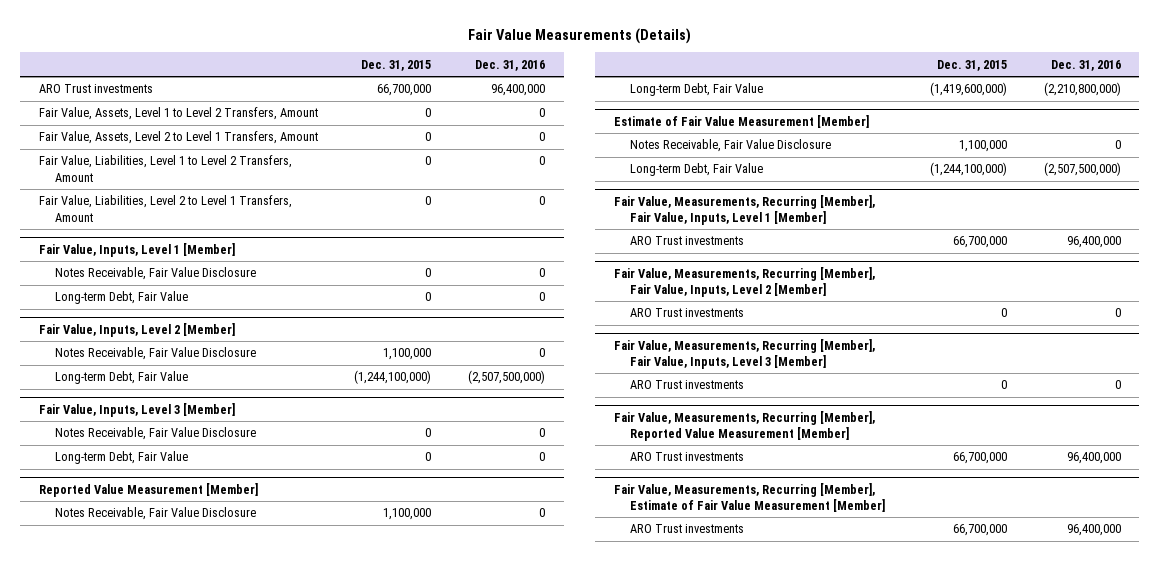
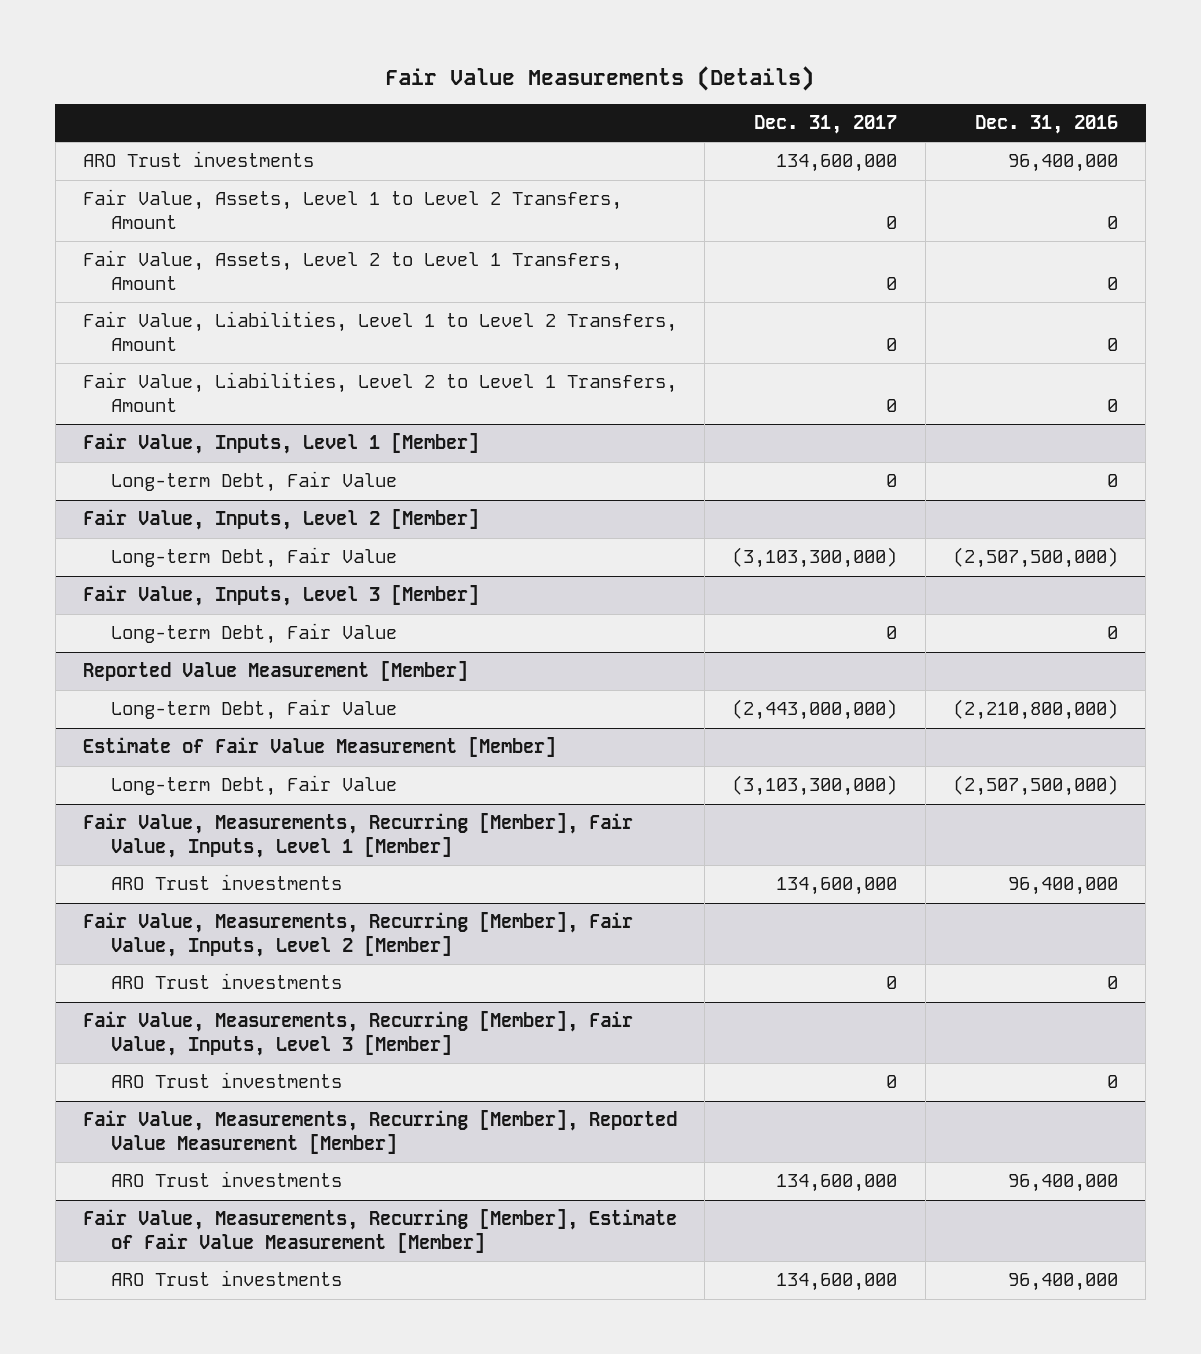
[361,59,432,71] Dec. 31, 2015 -> none
none -> [754,114,898,134] Dec. 31, 2017
[55,267,257,281] Notes Receivable, Fair Value Disclosure -> none
[55,347,257,361] Notes Receivable, Fair Value Disclosure -> none
[55,427,257,441] Notes Receivable, Fair Value Disclosure -> none
[55,507,257,521] Notes Receivable, Fair Value Disclosure -> none
[630,139,832,153] Notes Receivable, Fair Value Disclosure -> none

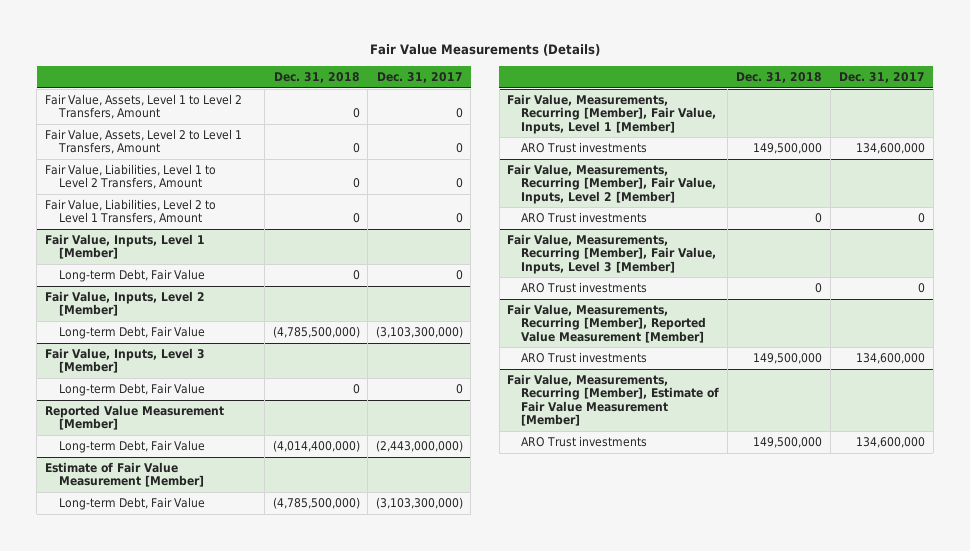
[974,114,1118,134] Dec. 31, 2016 -> none
none -> [273,71,360,83] Dec. 31, 2018
[82,151,314,168] ARO Trust investments -> none

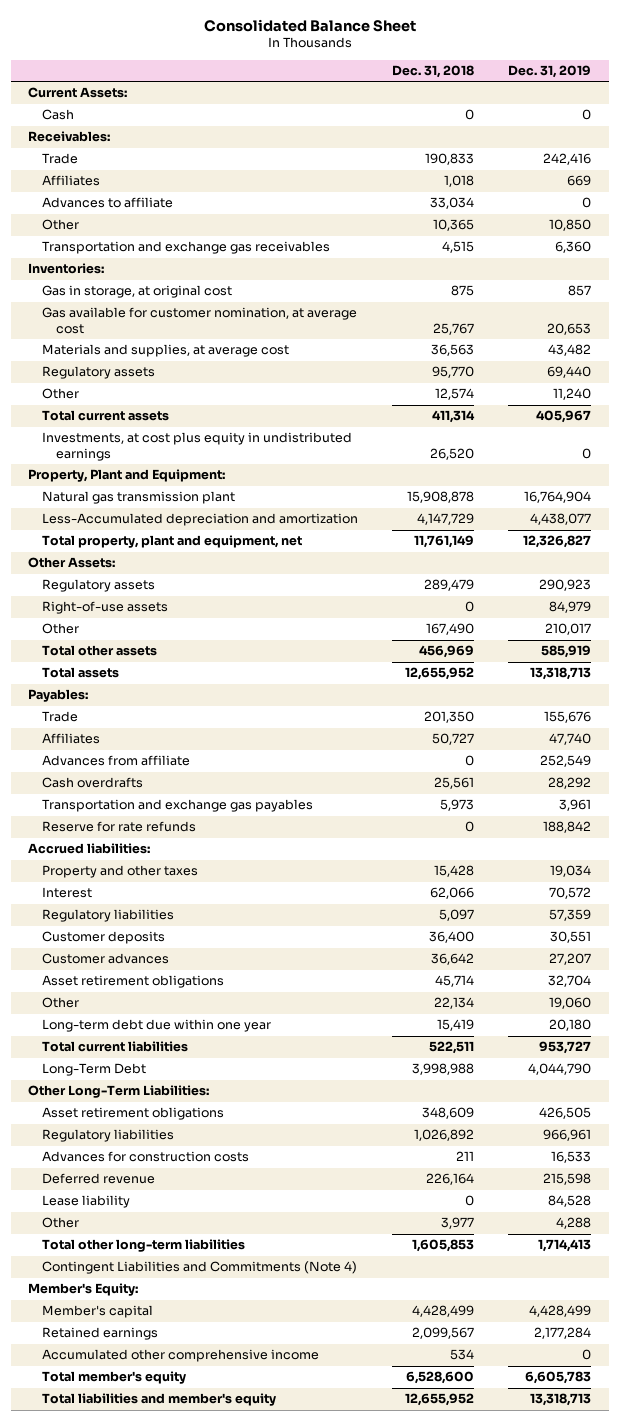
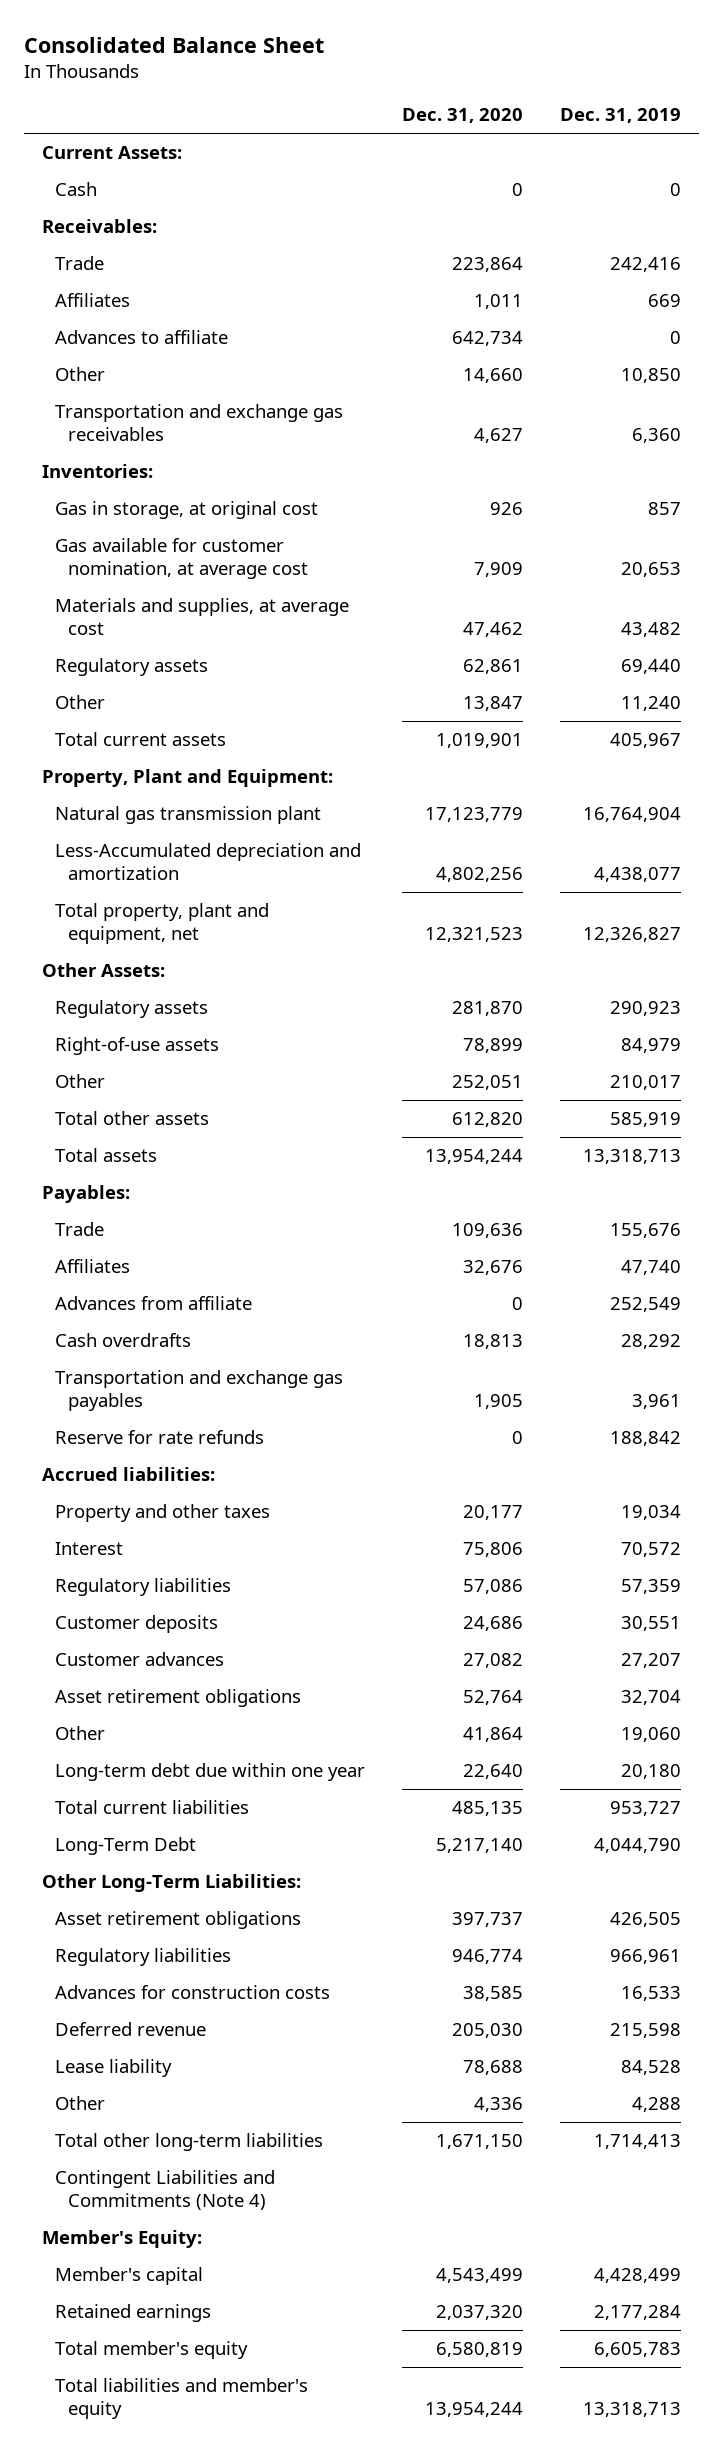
[392,65,475,79] Dec. 31, 2018 -> none
none -> [402,108,524,124] Dec. 31, 2020
[42,432,353,461] Investments, at cost plus equity in undistributed earnings -> none
[42,1349,320,1363] Accumulated other comprehensive income -> none

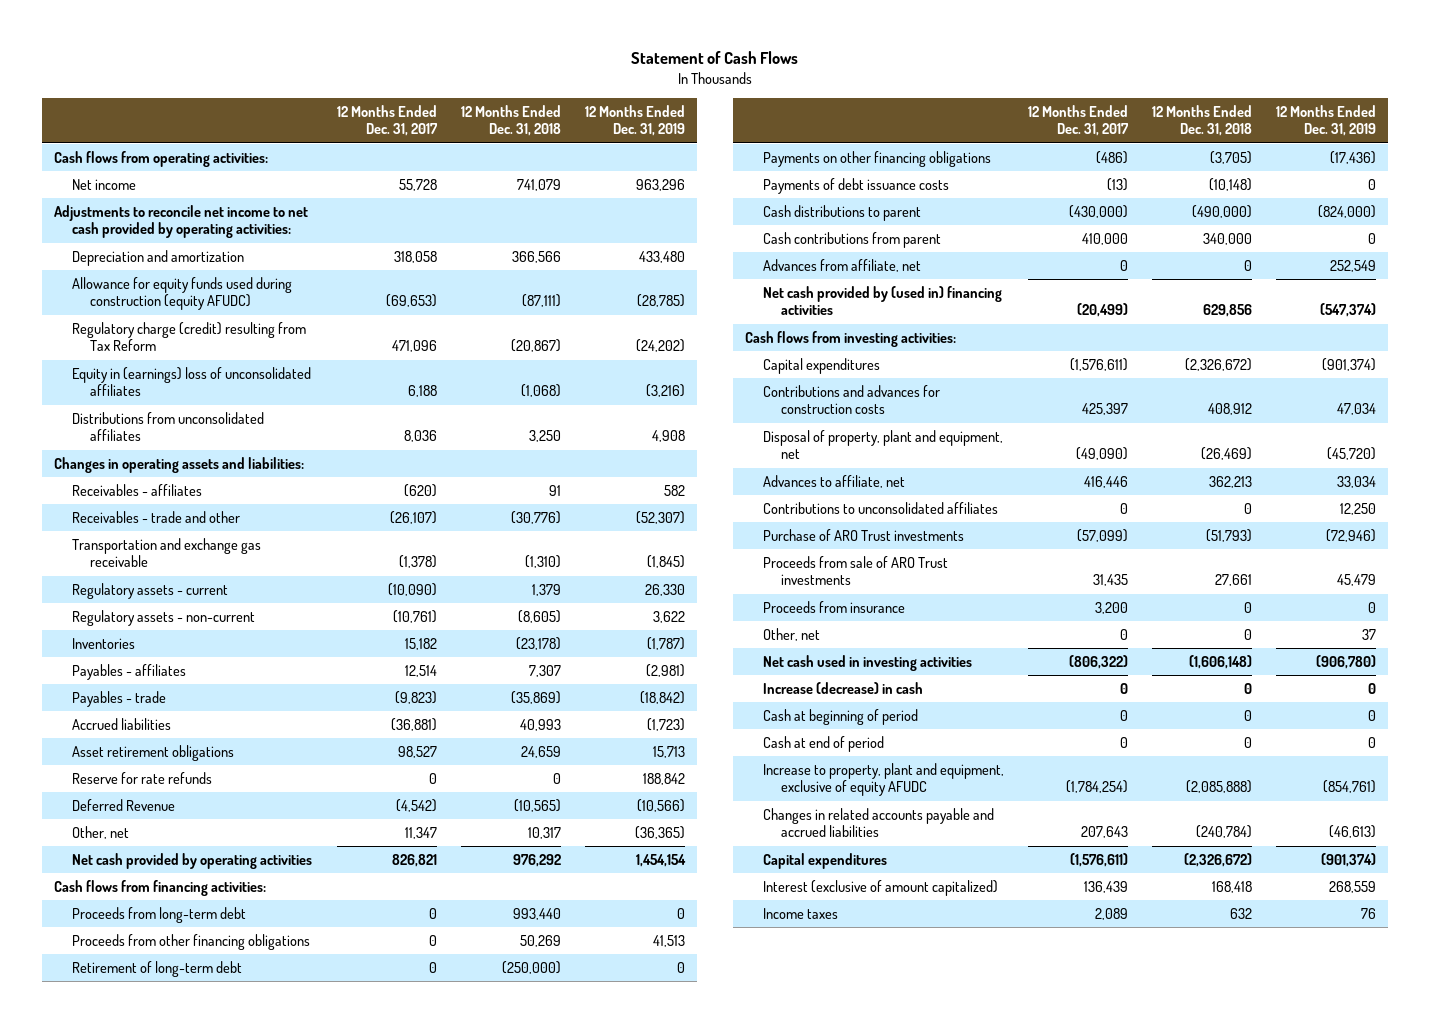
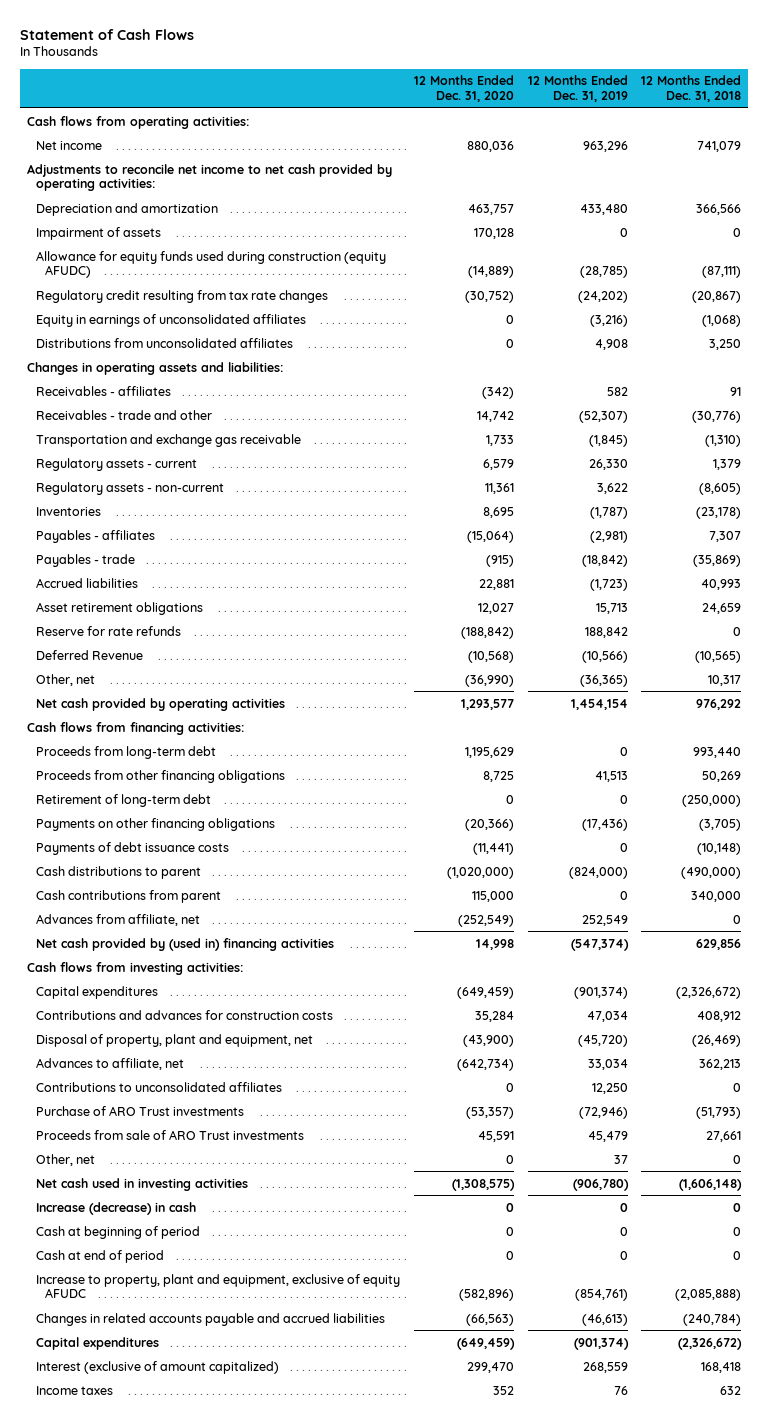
[337,104,439,137] 12 Months Ended Dec. 31, 2017 -> none
none -> [413,75,514,103] 12 Months Ended Dec. 31, 2020
none -> [35,226,161,240] Impairment of assets
[71,321,306,352] Regulatory charge (credit) resulting from Tax Reform -> [35,289,328,303] Regulatory credit resulting from tax rate changes
[71,366,311,397] Equity in (earnings) loss of unconsolidated affiliates -> [35,313,306,327] Equity in earnings of unconsolidated affiliates
[763,600,906,613] Proceeds from insurance -> none

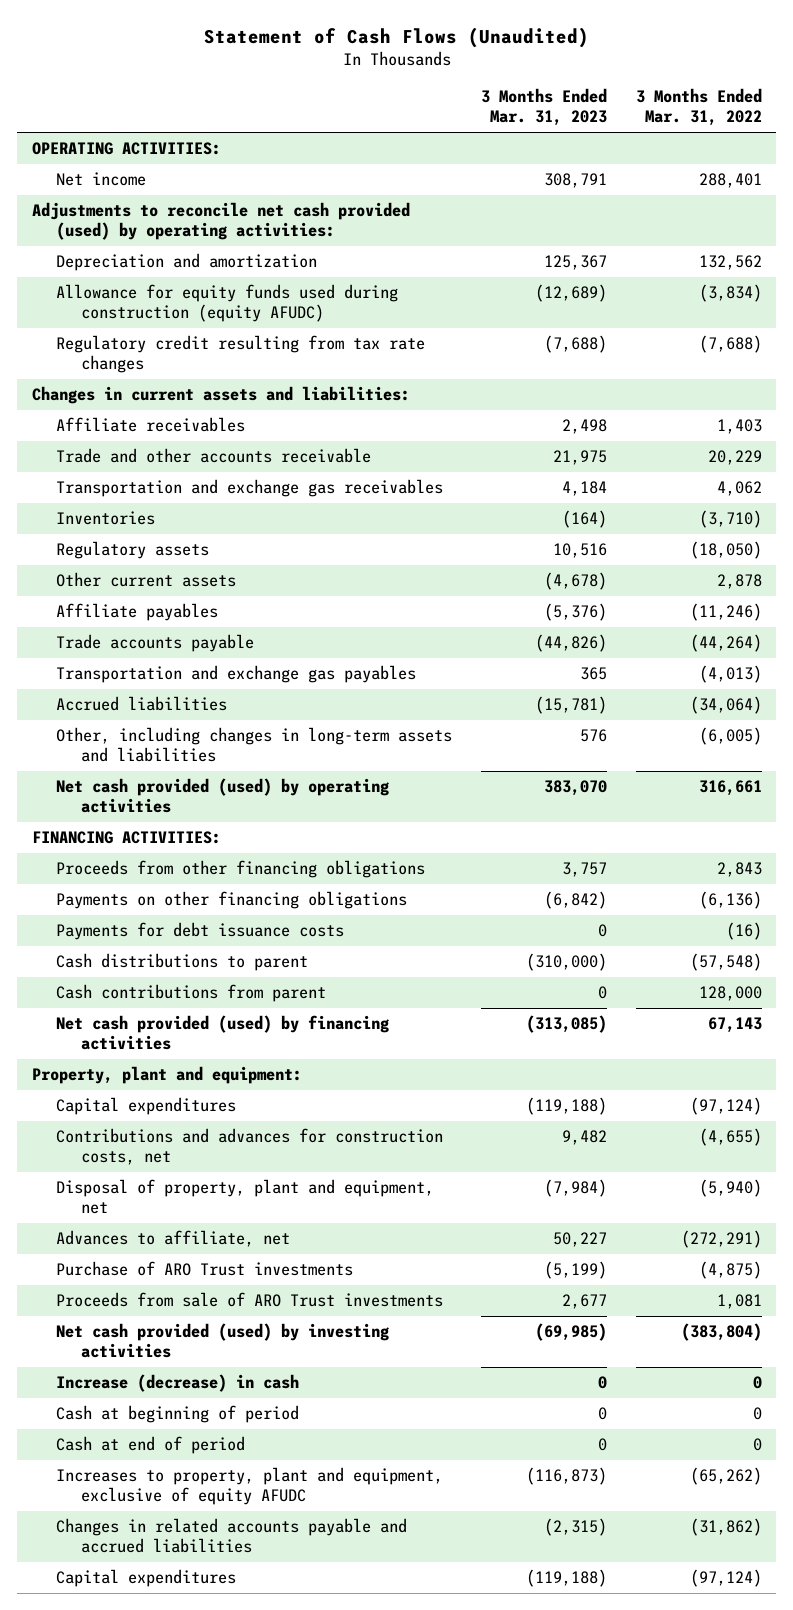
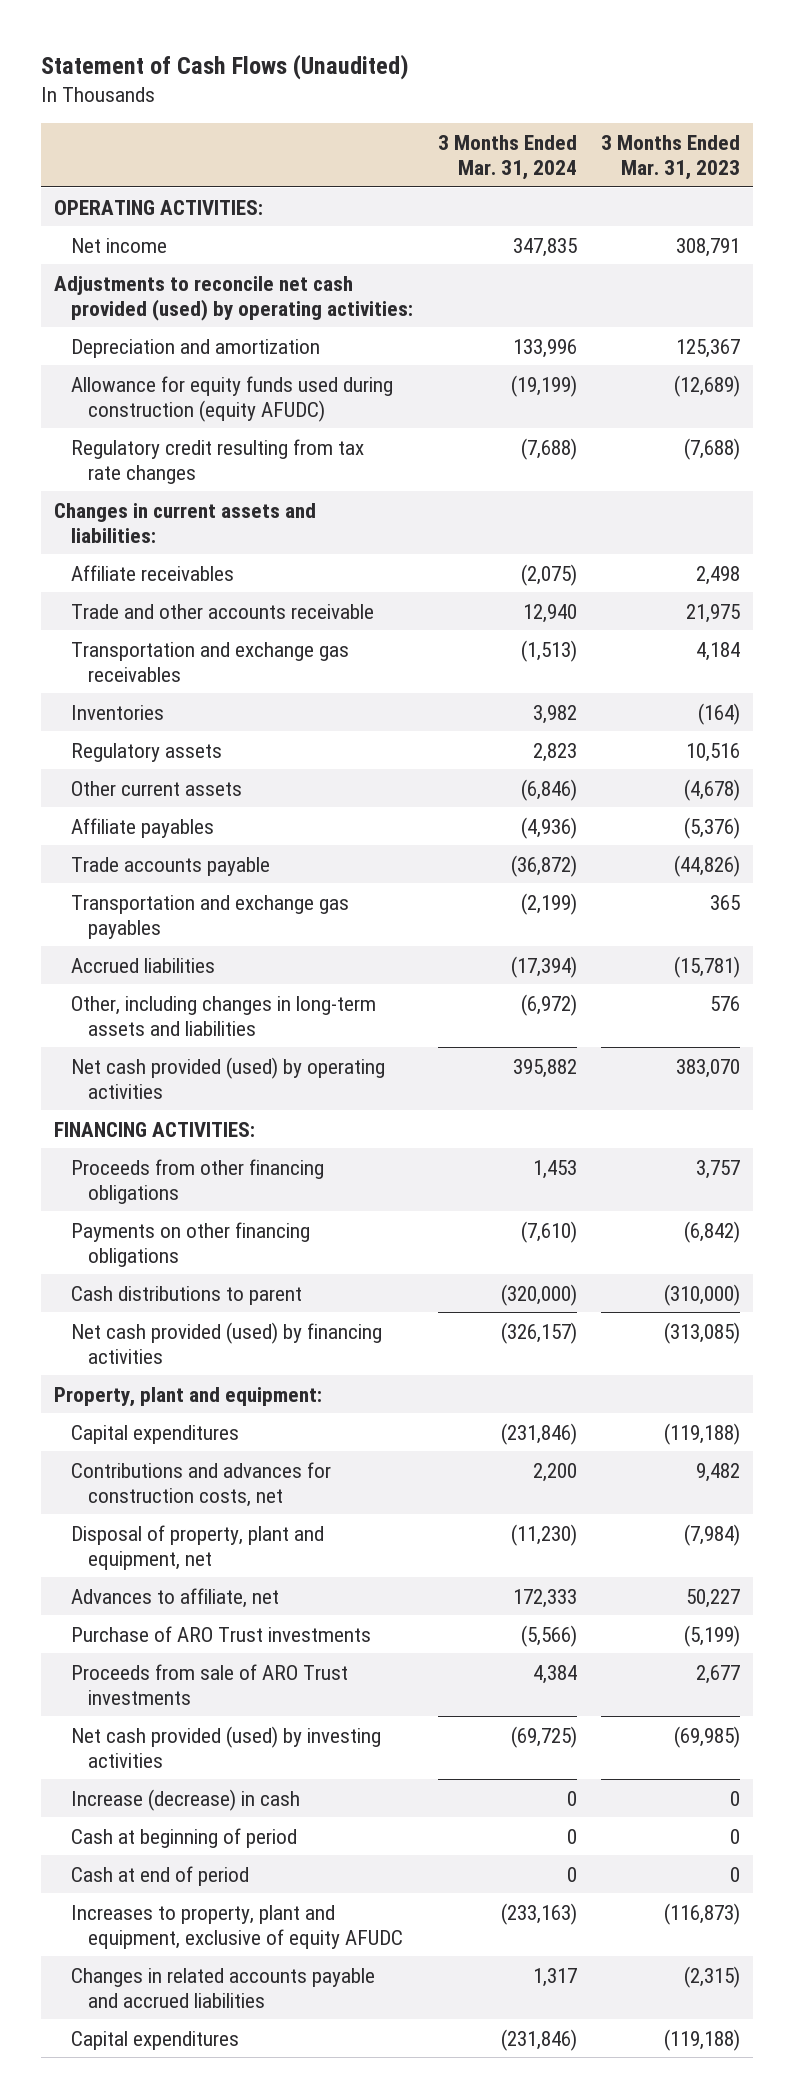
[635,88,762,127] 3 Months Ended Mar. 31, 2022 -> none
none -> [437,134,577,181] 3 Months Ended Mar. 31, 2024
[56,922,345,941] Payments for debt issuance costs -> none
[56,984,327,1003] Cash contributions from parent -> none

